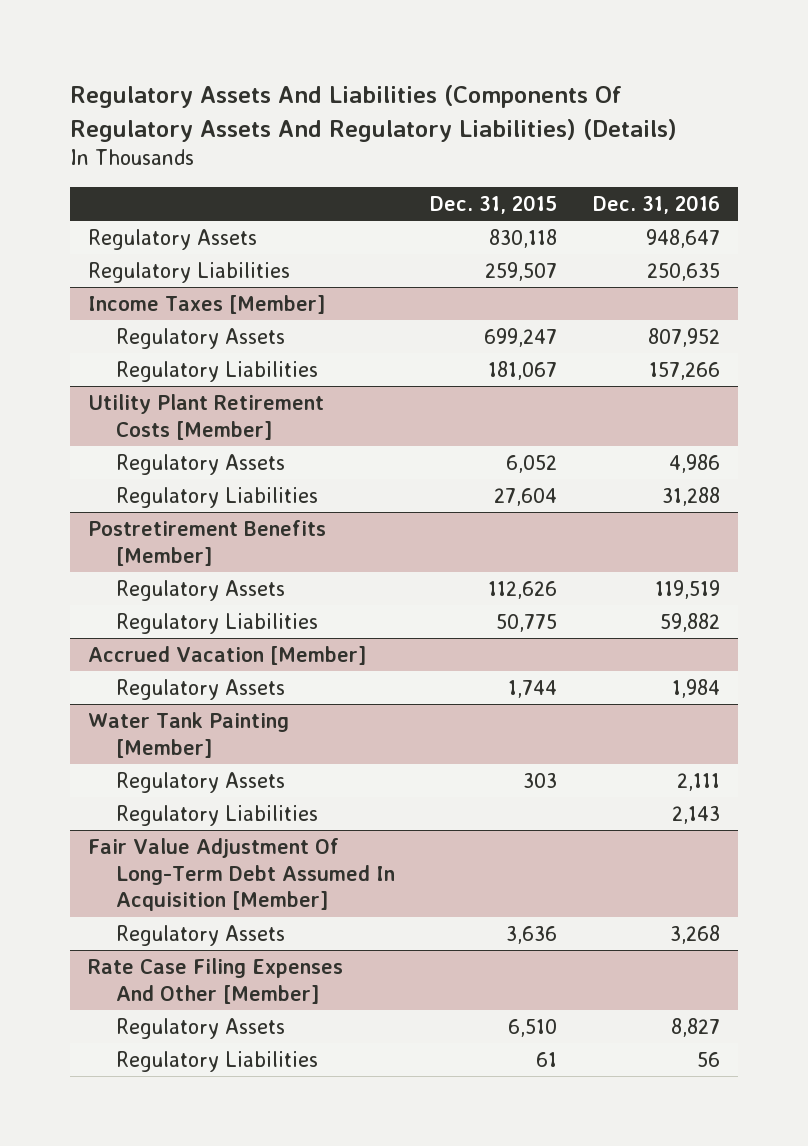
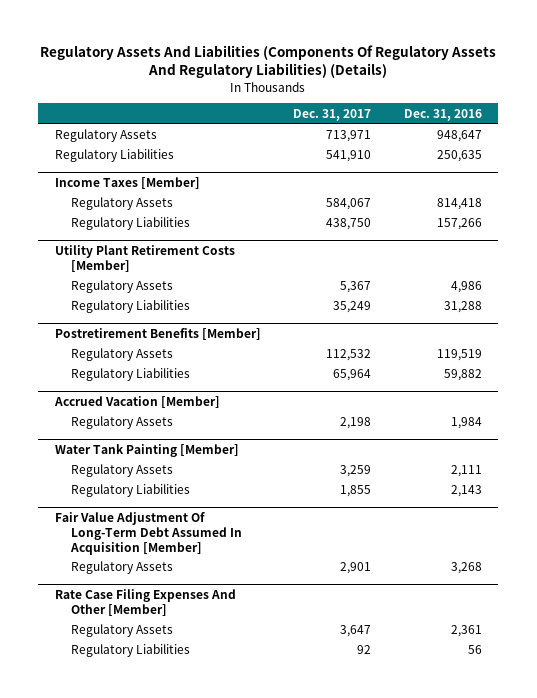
[430,194,558,214] Dec. 31, 2015 -> none
none -> [293,108,372,121] Dec. 31, 2017
[648,327,721,347] 807,952 -> [436,198,482,211] 814,418
[671,1017,721,1037] 8,827 -> [450,625,482,638] 2,361

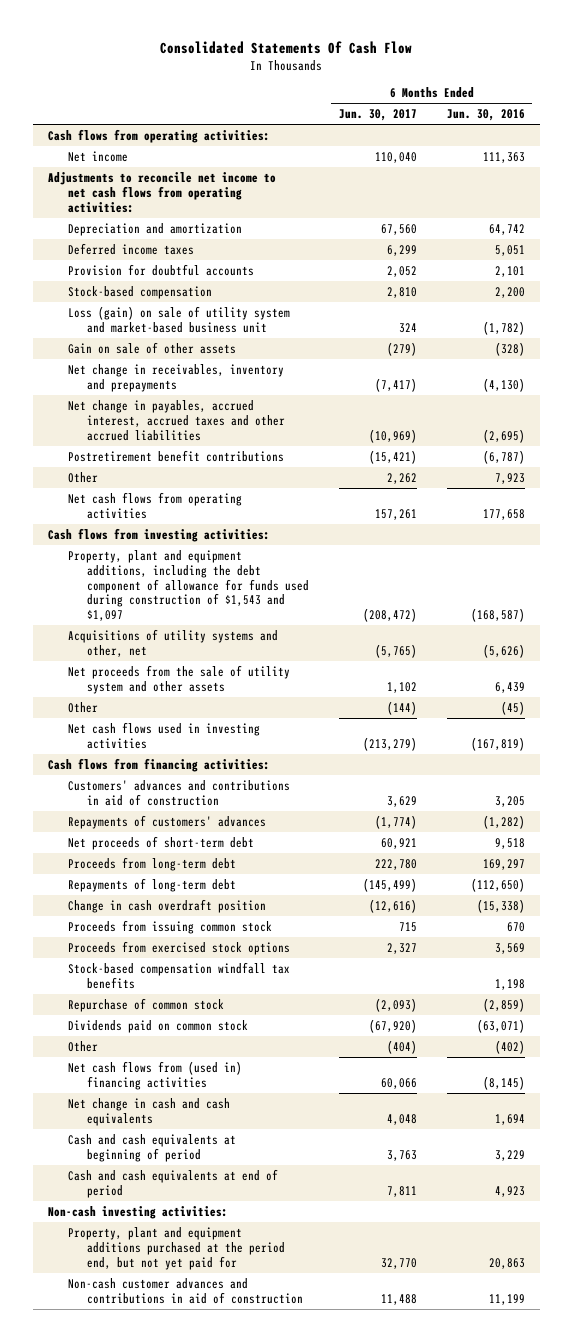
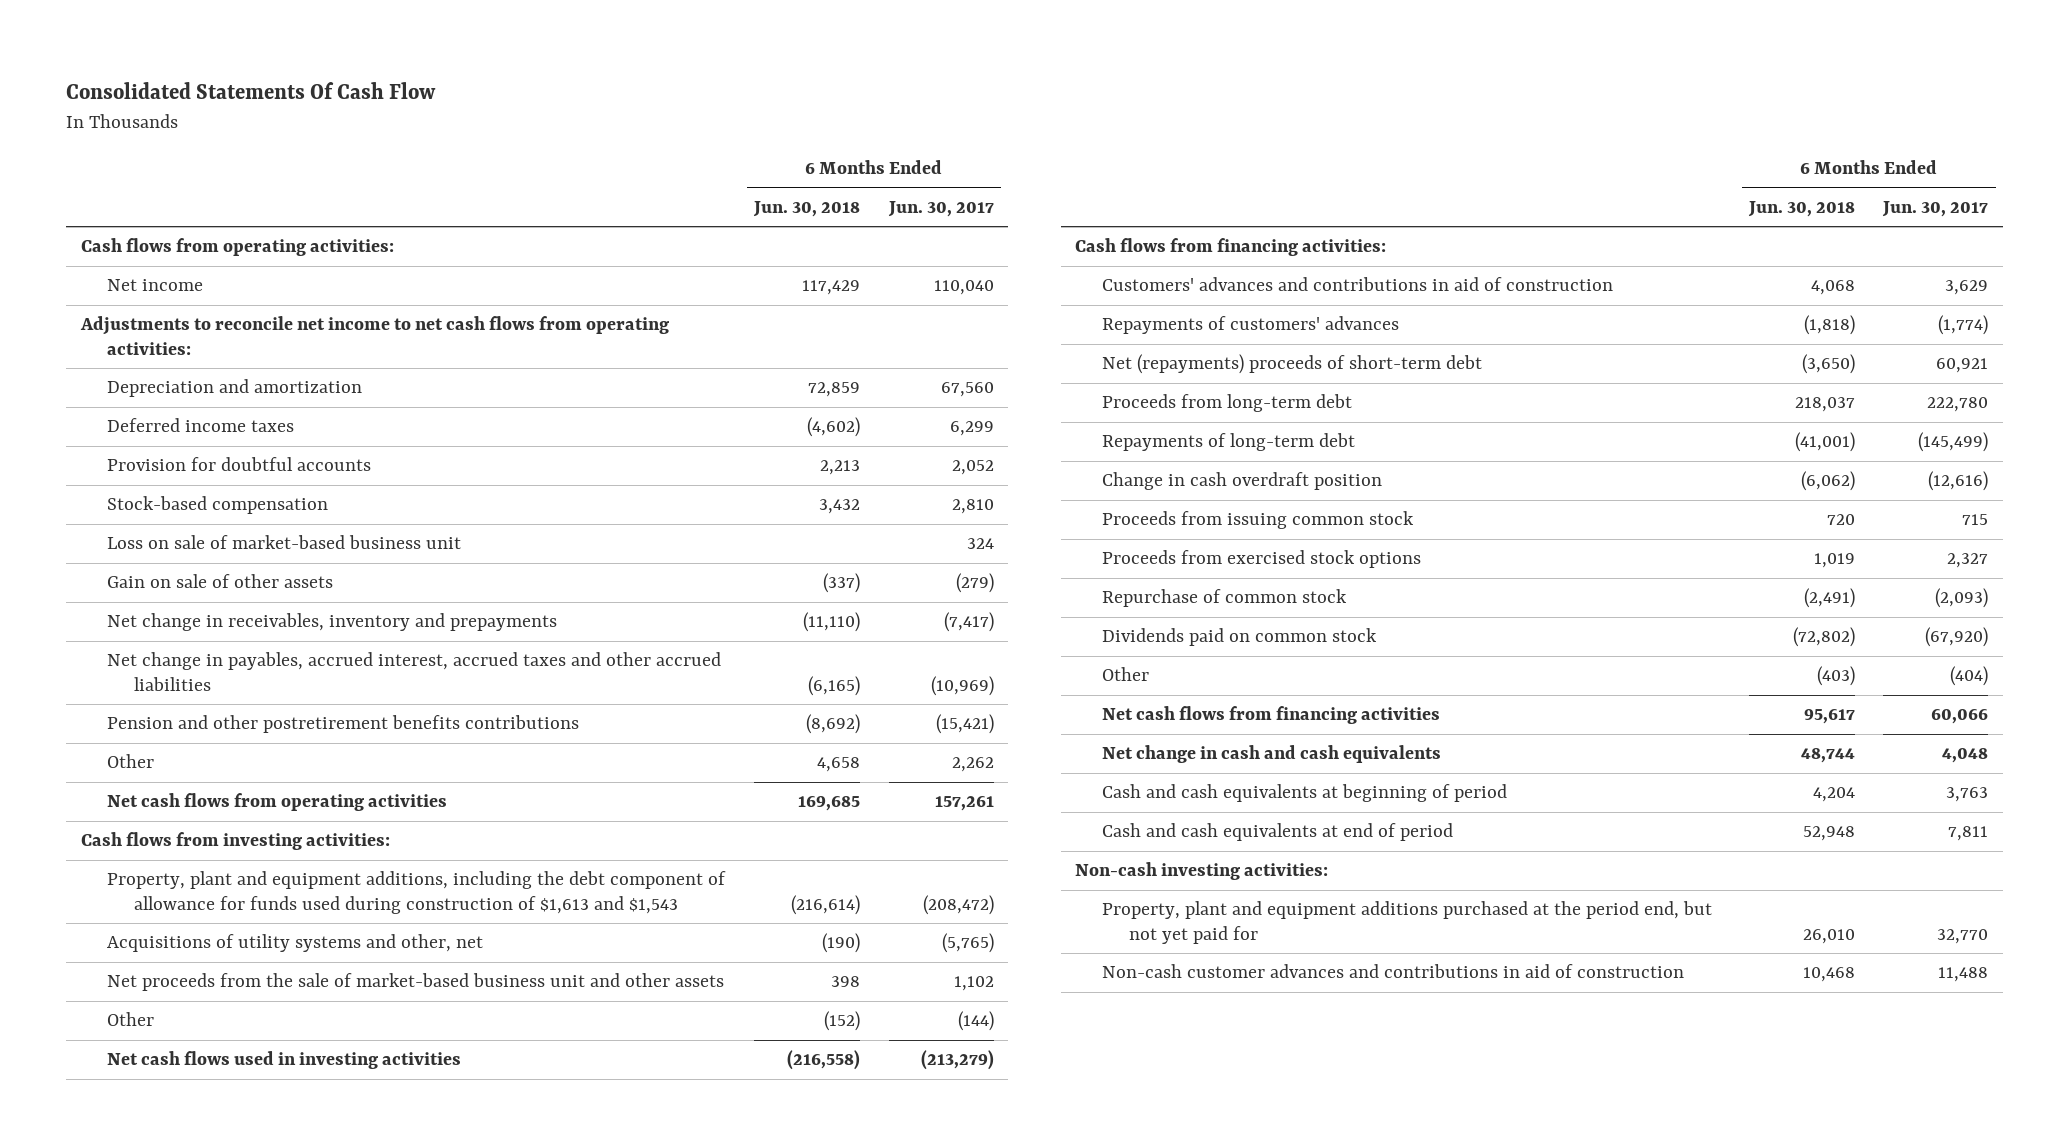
[446,109,525,122] Jun. 30, 2016 -> none
none -> [753,200,861,217] Jun. 30, 2018
[67,305,290,333] Loss (gain) on sale of utility system and market-based business unit -> [107,535,462,550] Loss on sale of market-based business unit
[67,449,284,462] Postretirement benefit contributions -> [107,715,580,734] Pension and other postretirement benefits contributions
[67,549,310,622] Property, plant and equipment additions, including the debt component of allowance for funds used during construction of $1,543 and $1,097 -> [107,871,727,914] Property, plant and equipment additions, including the debt component of allowance for funds used during construction of $1,613 and $1,543
[67,664,290,694] Net proceeds from the sale of utility system and other assets -> [107,973,725,992] Net proceeds from the sale of market-based business unit and other assets
[67,835,254,850] Net proceeds of short-term debt -> [1102,354,1483,375] Net (repayments) proceeds of short-term debt
[67,961,290,989] Stock-based compensation windfall tax benefits -> none
[67,1060,242,1090] Net cash flows from (used in) financing activities -> [1102,706,1441,725] Net cash flows from financing activities

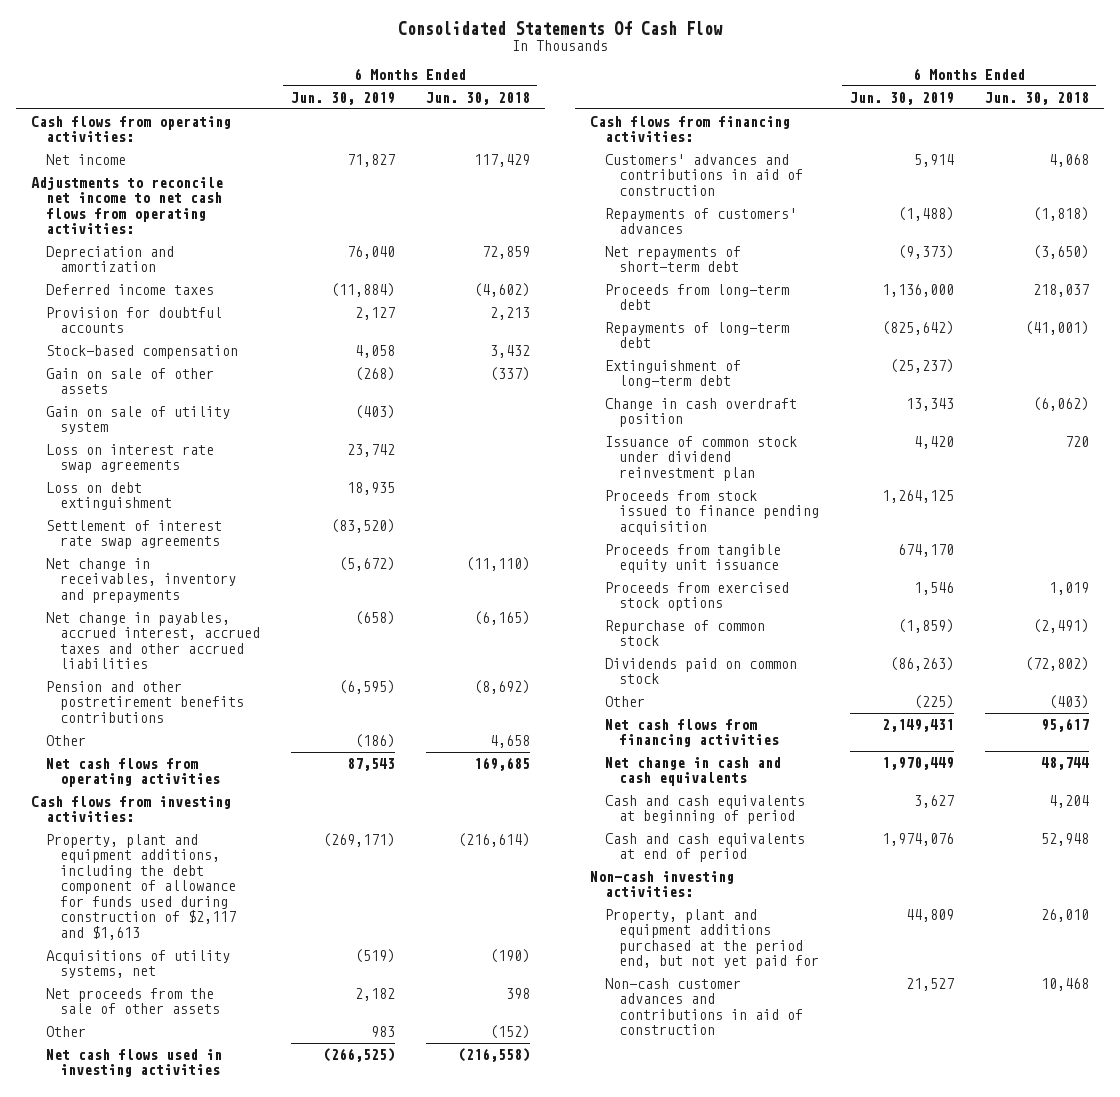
[887,200,994,217] Jun. 30, 2017 -> none
none -> [290,91,395,105] Jun. 30, 2019
[107,535,462,550] Loss on sale of market-based business unit -> none
none -> [45,406,230,435] Gain on sale of utility system
none -> [45,444,214,474] Loss on interest rate swap agreements
none -> [45,482,173,511] Loss on debt extinguishment
none -> [45,520,222,550] Settlement of interest rate swap agreements
[107,871,727,914] Property, plant and equipment additions, including the debt component of allowance for funds used during construction of $1,613 and $1,543 -> [45,834,237,940] Property, plant and equipment additions, including the debt component of allowance for funds used during construction of $2,117 and $1,613
[107,934,484,953] Acquisitions of utility systems and other, net -> [45,950,230,979] Acquisitions of utility systems, net
[107,973,725,992] Net proceeds from the sale of market-based business unit and other assets -> [45,988,221,1015] Net proceeds from the sale of other assets
[1102,354,1483,375] Net (repayments) proceeds of short-term debt -> [604,246,741,273] Net repayments of short-term debt
none -> [604,360,741,389] Extinguishment of long-term debt
[1102,511,1415,530] Proceeds from issuing common stock -> [604,436,797,481] Issuance of common stock under dividend reinvestment plan
none -> [604,490,820,535] Proceeds from stock issued to finance pending acquisition
none -> [604,544,781,574] Proceeds from tangible equity unit issuance

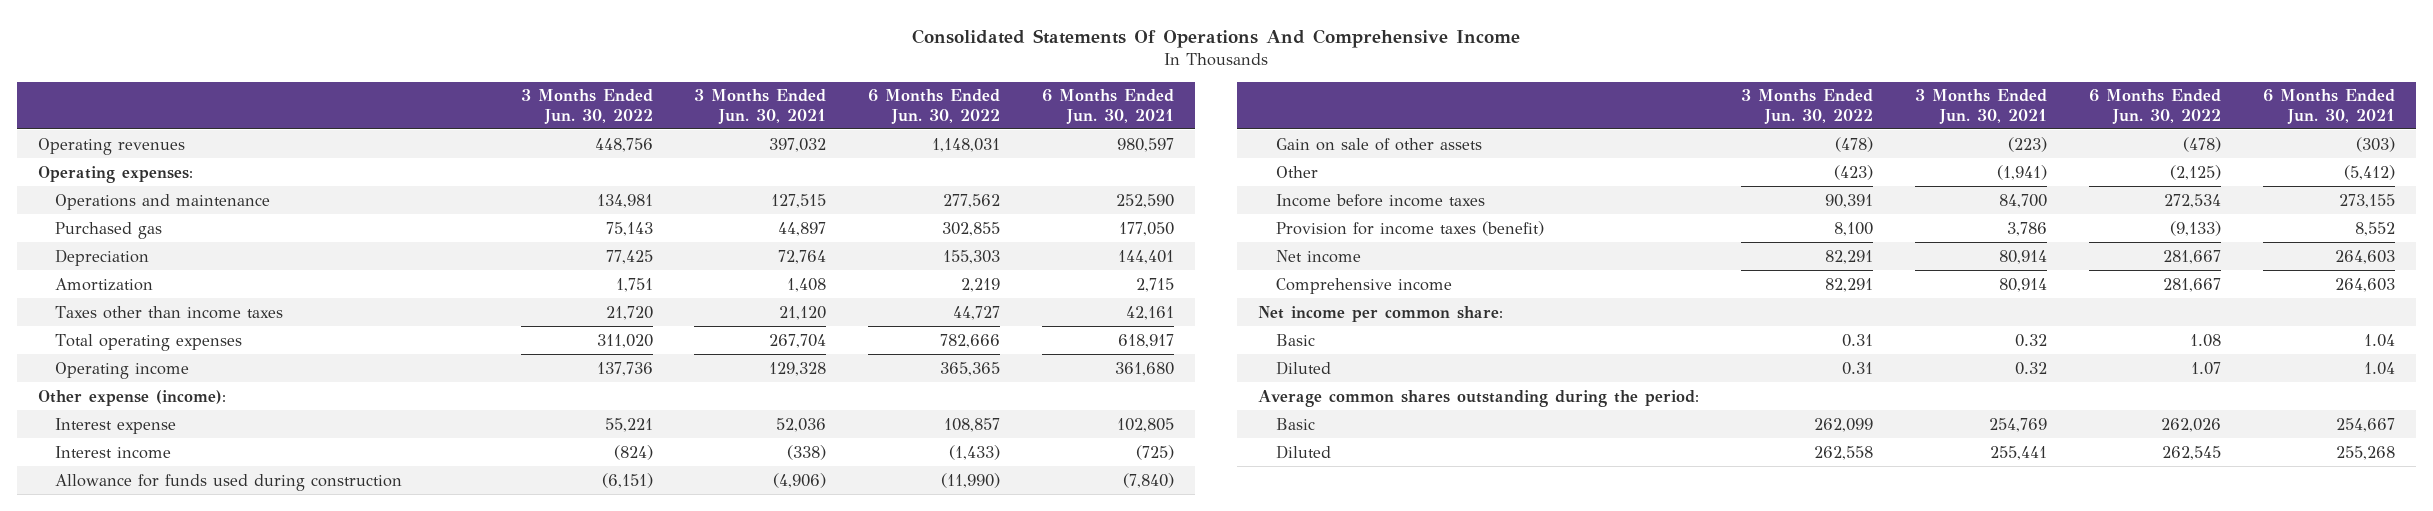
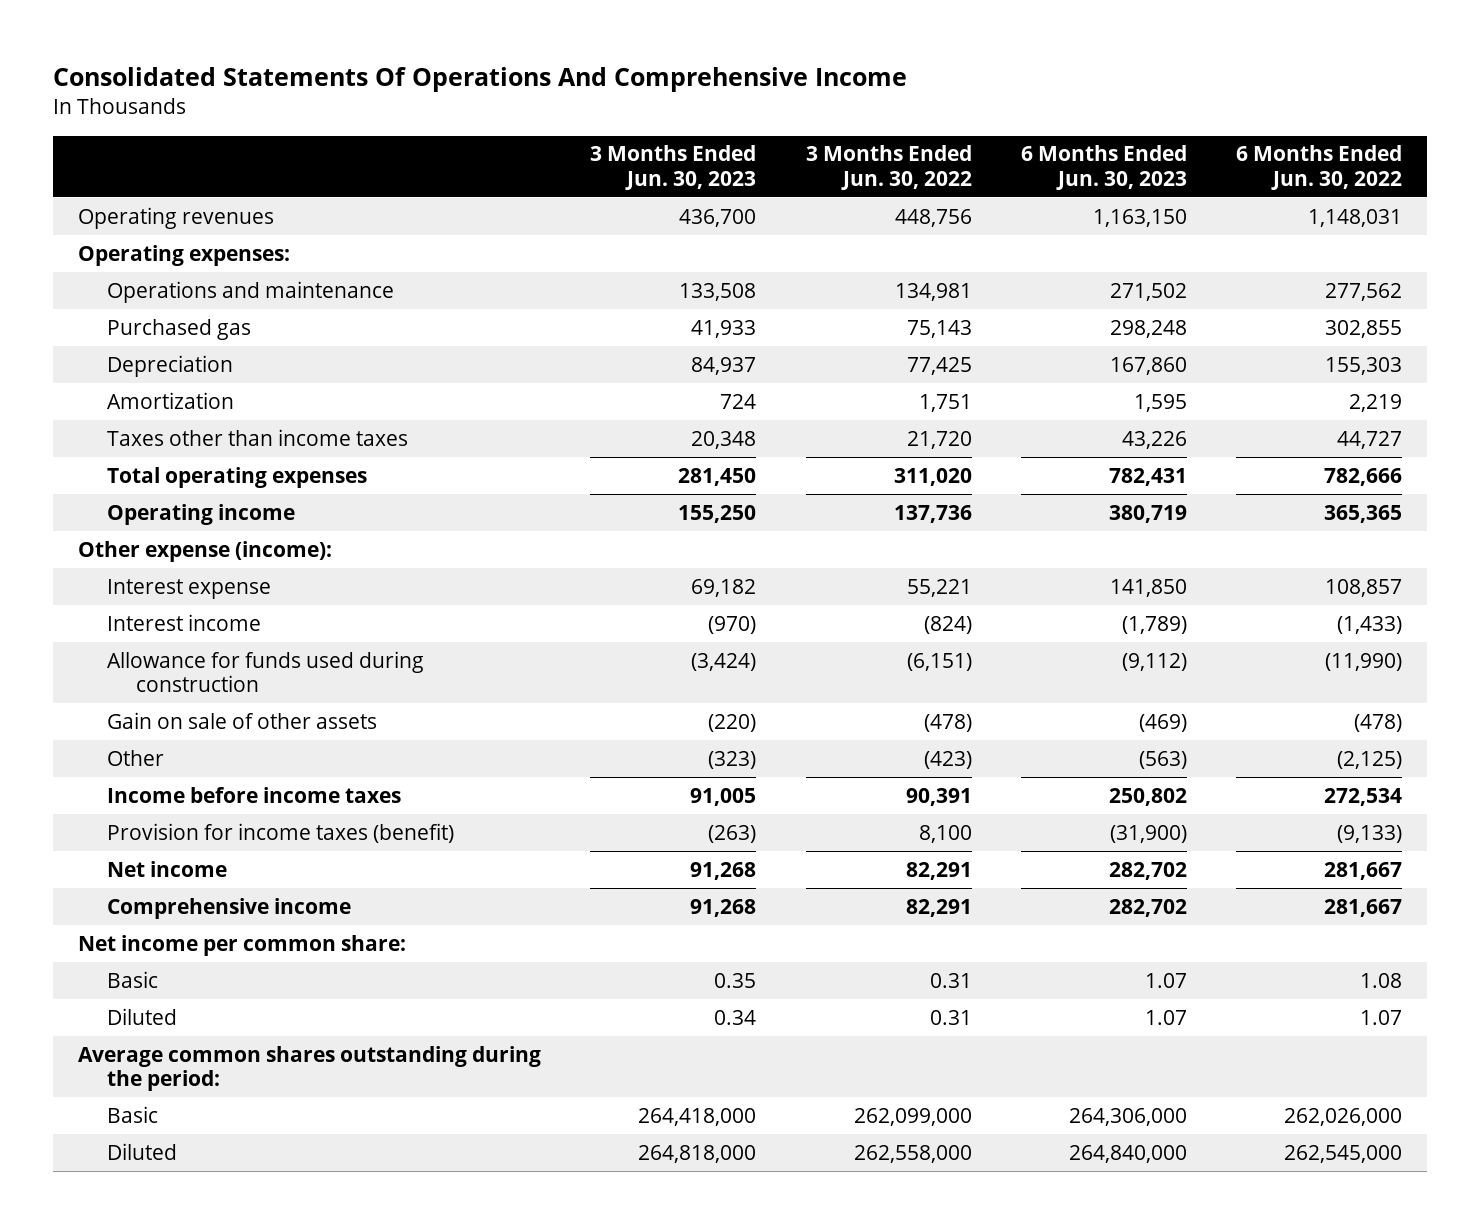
[694,89,827,124] 3 Months Ended Jun. 30, 2021 -> none
[1042,89,1175,124] 6 Months Ended Jun. 30, 2021 -> none
none -> [590,145,757,190] 3 Months Ended Jun. 30, 2023
none -> [1020,145,1187,190] 6 Months Ended Jun. 30, 2023
[1814,417,1874,432] 262,099 -> [853,1107,972,1126] 262,099,000
[2160,417,2221,432] 262,026 -> [1284,1107,1403,1126] 262,026,000
[1814,445,1874,460] 262,558 -> [853,1144,972,1163] 262,558,000
[2161,445,2221,460] 262,545 -> [1284,1144,1403,1163] 262,545,000

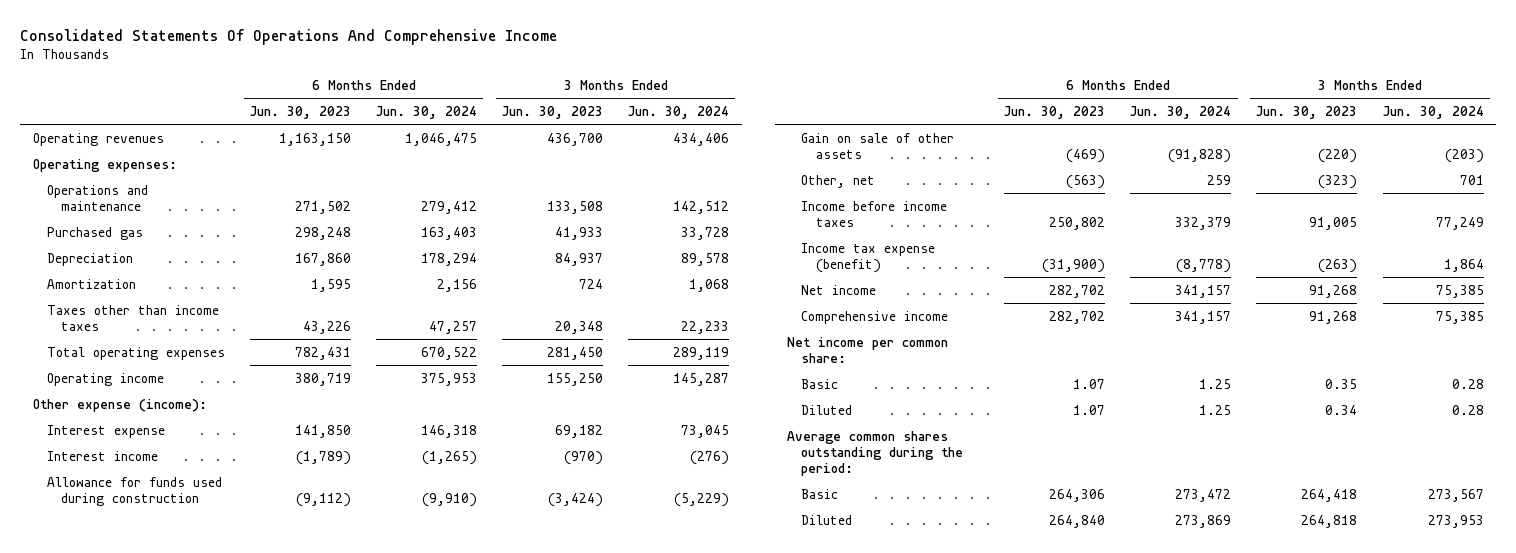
[805,145,972,190] 3 Months Ended Jun. 30, 2022 -> none
[1236,145,1403,190] 6 Months Ended Jun. 30, 2022 -> none
none -> [376,105,478,119] Jun. 30, 2024
none -> [628,105,730,119] Jun. 30, 2024
[106,749,164,766] Other -> [801,174,876,188] Other, net
[106,822,454,843] Provision for income taxes (benefit) -> [801,242,936,273] Income tax expense (benefit)
[638,1107,757,1126] 264,418,000 -> [1301,488,1358,502] 264,418
[1068,1107,1187,1126] 264,306,000 -> [1049,488,1106,502] 264,306
[638,1144,757,1163] 264,818,000 -> [1301,514,1358,528] 264,818
[1068,1144,1187,1163] 264,840,000 -> [1049,514,1106,528] 264,840

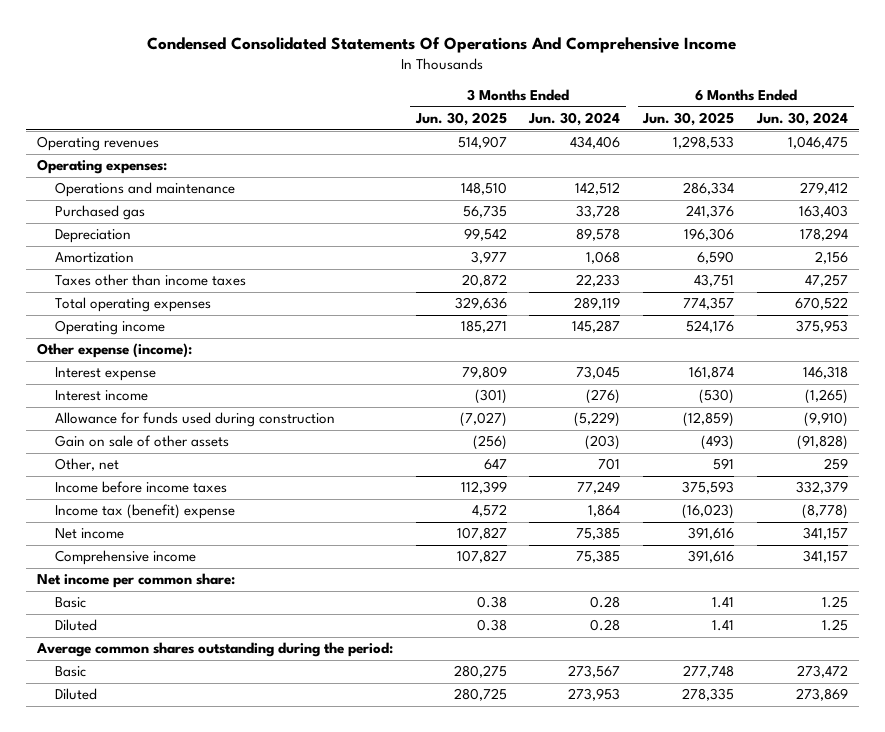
[20,29,558,46] Consolidated Statements Of Operations And Comprehensive Income -> [147,36,737,53] Condensed Consolidated Statements Of Operations And Comprehensive Income
[250,105,352,119] Jun. 30, 2023 -> none
[502,105,604,119] Jun. 30, 2023 -> none
none -> [414,111,507,126] Jun. 30, 2025
none -> [642,111,735,126] Jun. 30, 2025
[801,242,936,273] Income tax expense (benefit) -> [54,504,235,520] Income tax (benefit) expense

